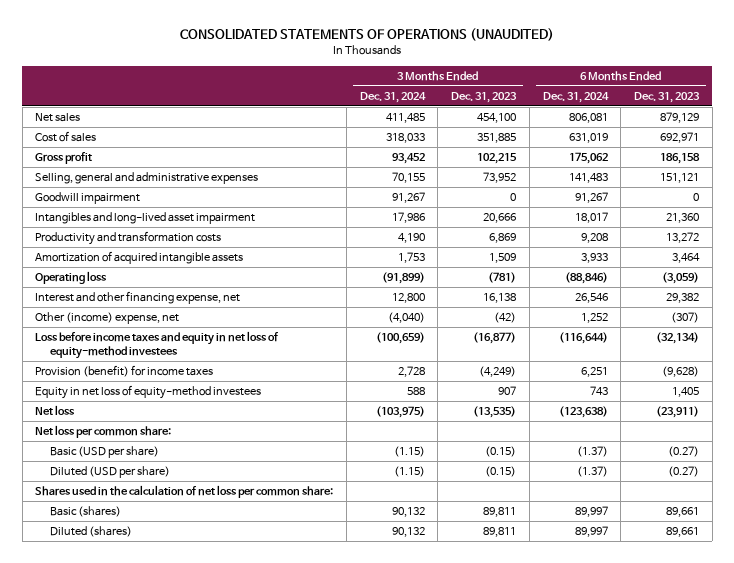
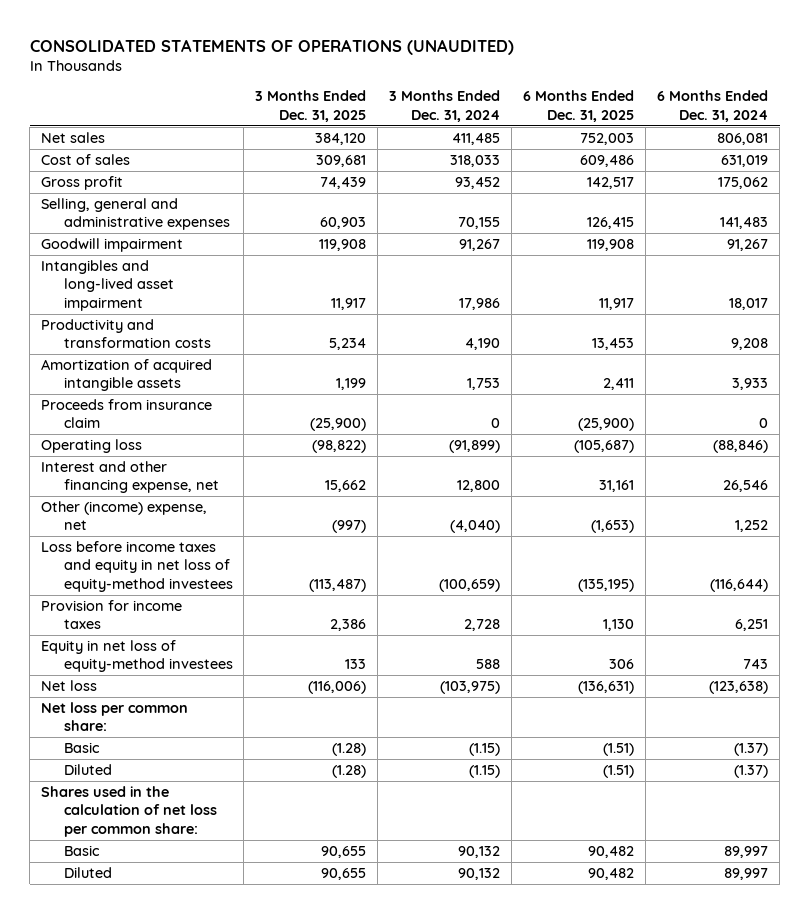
[451,91,518,103] Dec. 31, 2023 -> none
[633,91,700,103] Dec. 31, 2023 -> none
none -> [255,90,367,122] 3 Months Ended Dec. 31, 2025
none -> [523,90,635,122] 6 Months Ended Dec. 31, 2025
none -> [41,399,213,429] Proceeds from insurance claim
[35,365,214,378] Provision (benefit) for income taxes -> [41,600,183,630] Provision for income taxes
[49,446,159,459] Basic (USD per share) -> [63,742,100,754] Basic
[49,466,170,479] Diluted (USD per share) -> [63,764,112,776] Diluted
[49,506,121,518] Basic (shares) -> [63,845,100,857] Basic
[49,526,132,538] Diluted (shares) -> [63,867,112,879] Diluted

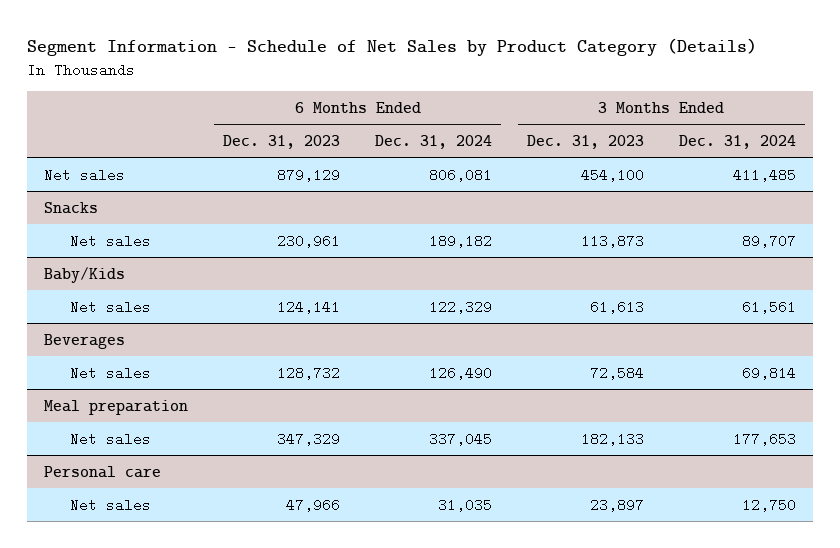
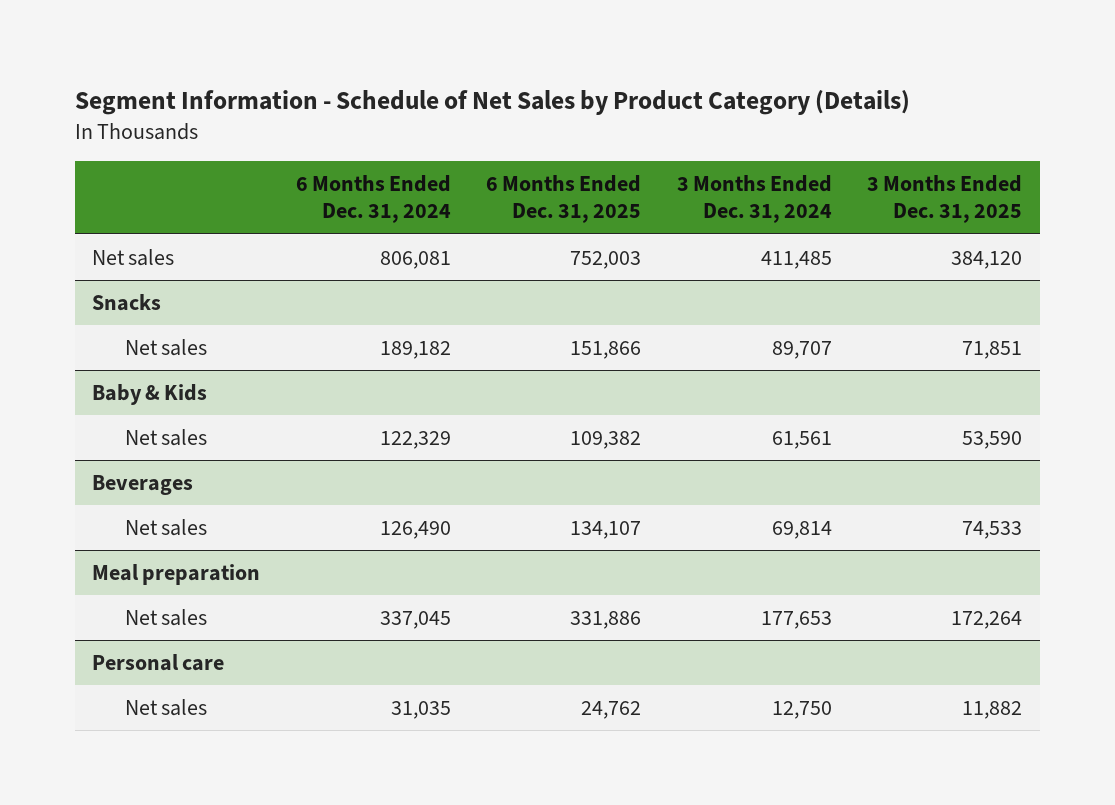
[223,134,341,149] Dec. 31, 2023 -> none
[526,134,644,149] Dec. 31, 2023 -> none
none -> [486,174,642,224] 6 Months Ended Dec. 31, 2025
none -> [867,174,1023,224] 3 Months Ended Dec. 31, 2025
[44,266,126,283] Baby/Kids -> [92,383,208,405] Baby & Kids

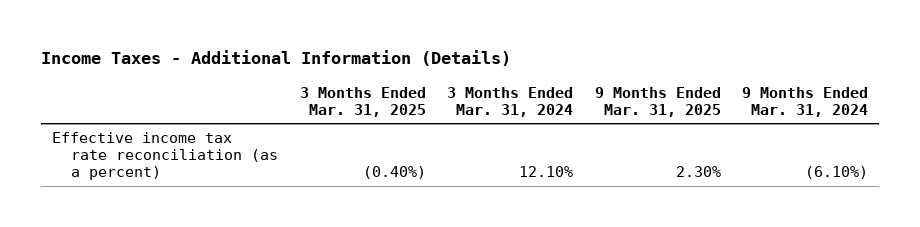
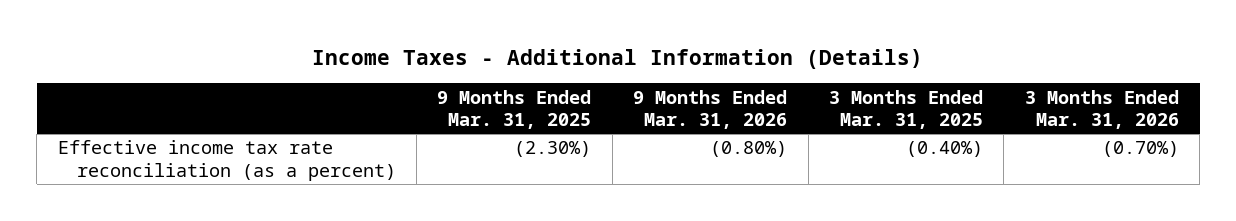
[447,86,574,117] 3 Months Ended Mar. 31, 2024 -> none
[741,86,868,117] 9 Months Ended Mar. 31, 2024 -> none
none -> [633,89,788,130] 9 Months Ended Mar. 31, 2026
none -> [1024,89,1179,130] 3 Months Ended Mar. 31, 2026
[675,166,721,178] 2.30% -> [514,141,592,158] (2.30%)

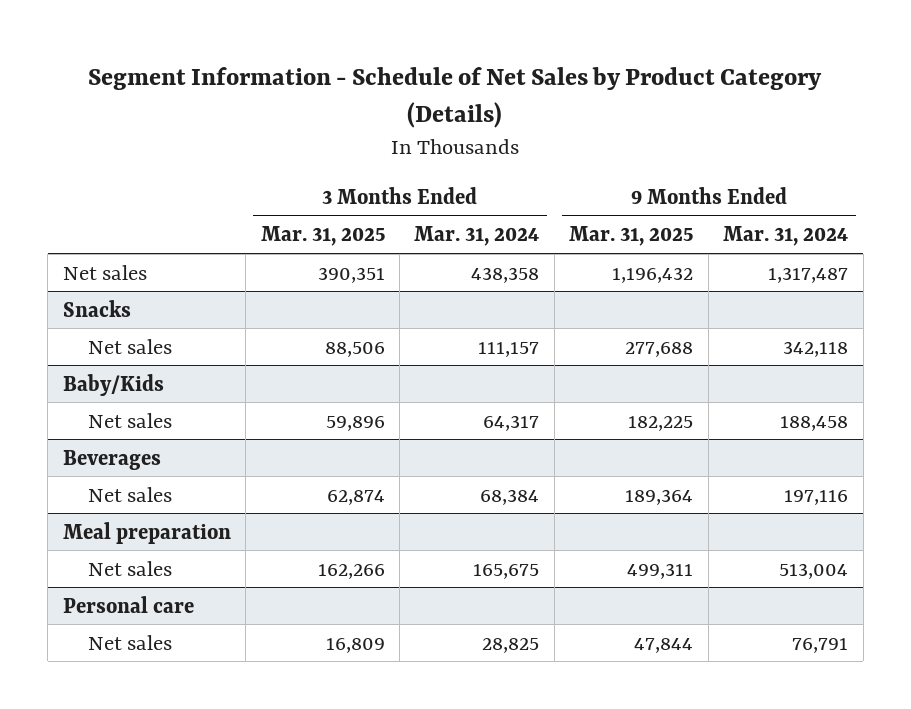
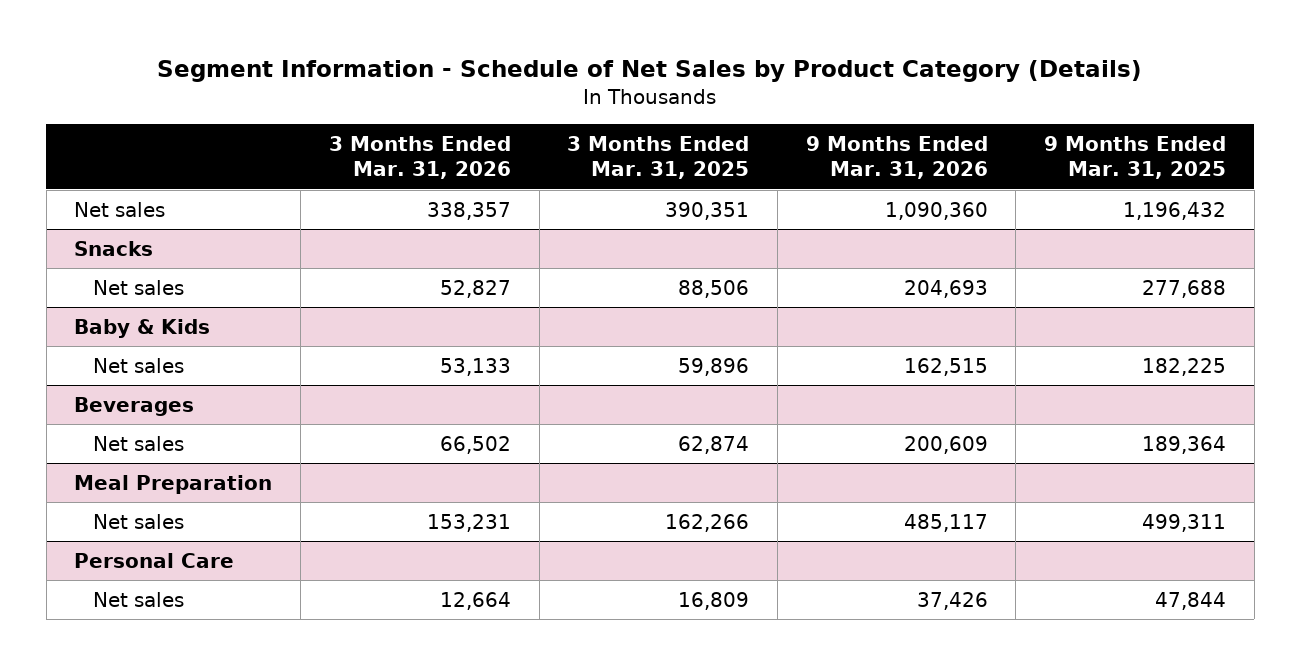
[414,226,540,247] Mar. 31, 2024 -> none
[723,226,849,247] Mar. 31, 2024 -> none
none -> [328,136,511,180] 3 Months Ended Mar. 31, 2026
none -> [805,136,988,180] 9 Months Ended Mar. 31, 2026
[62,373,164,396] Baby/Kids -> [74,318,211,338] Baby & Kids
[62,521,231,544] Meal preparation -> [74,474,273,494] Meal Preparation
[62,595,194,613] Personal care -> [74,552,235,568] Personal Care

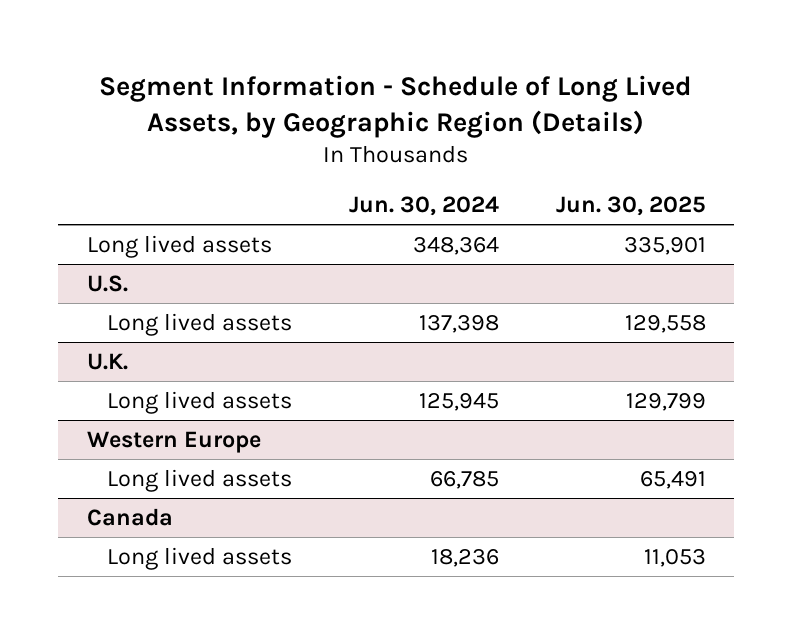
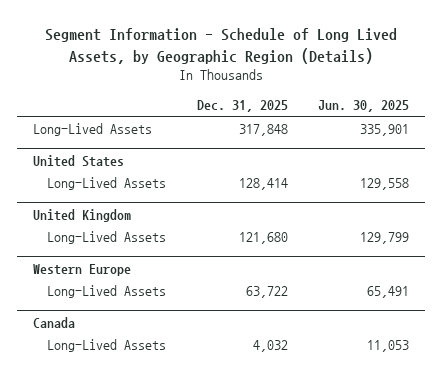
[348,196,499,217] Jun. 30, 2024 -> none
none -> [196,100,288,113] Dec. 31, 2025
[86,234,272,258] Long lived assets -> [32,122,152,136] Long-Lived Assets
[86,274,128,292] U.S. -> [32,154,124,167] United States
[107,312,293,336] Long lived assets -> [46,176,166,190] Long-Lived Assets
[86,352,128,370] U.K. -> [32,208,131,222] United Kingdom
[107,390,293,414] Long lived assets -> [46,230,166,244] Long-Lived Assets
[107,468,293,492] Long lived assets -> [46,284,166,298] Long-Lived Assets
[107,546,293,570] Long lived assets -> [46,338,166,352] Long-Lived Assets

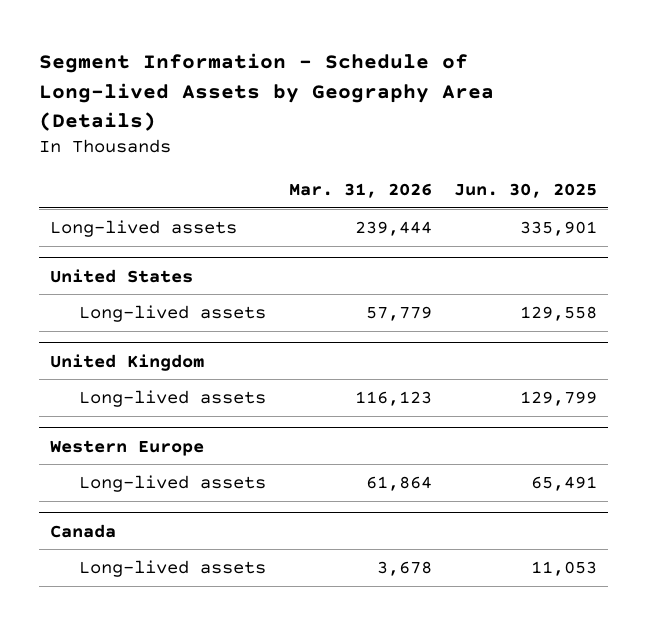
[45,27,398,64] Segment Information - Schedule of Long Lived Assets, by Geographic Region (Details) -> [38,53,494,131] Segment Information - Schedule of Long-lived Assets by Geography Area (Details)
[196,100,288,113] Dec. 31, 2025 -> none
none -> [288,183,432,199] Mar. 31, 2026
[32,122,152,136] Long-Lived Assets -> [49,219,237,237] Long-lived assets
[46,176,166,190] Long-Lived Assets -> [79,304,267,322] Long-lived assets
[46,230,166,244] Long-Lived Assets -> [79,389,267,407] Long-lived assets
[46,284,166,298] Long-Lived Assets -> [79,474,267,492] Long-lived assets
[46,338,166,352] Long-Lived Assets -> [79,559,267,577] Long-lived assets

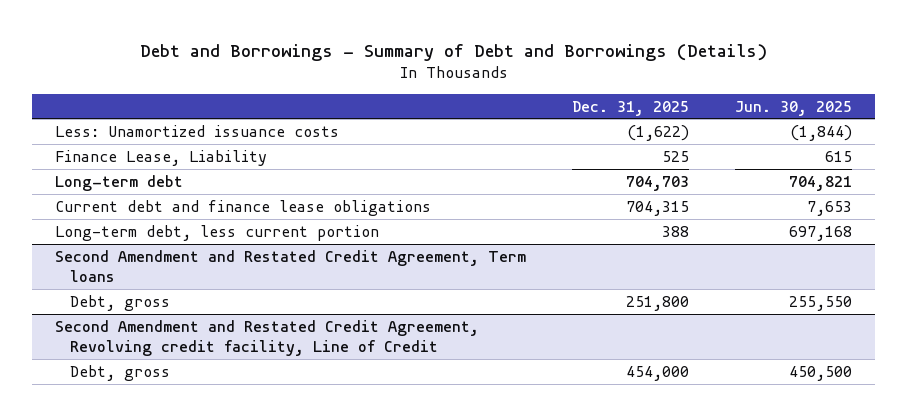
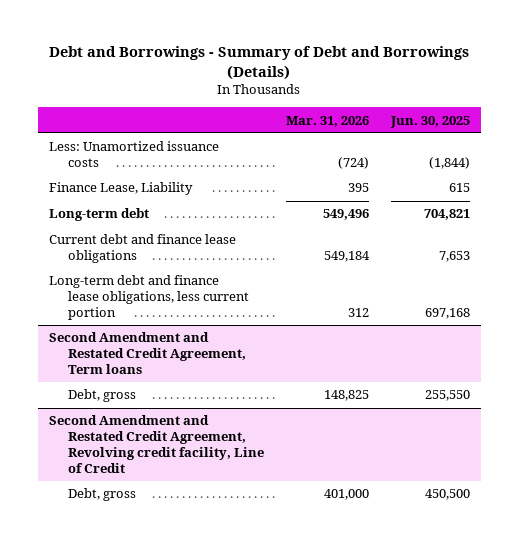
[572,100,690,116] Dec. 31, 2025 -> none
none -> [286,115,370,127] Mar. 31, 2026
[55,224,380,241] Long-term debt, less current portion -> [48,275,250,320] Long-term debt and finance lease obligations, less current portion

